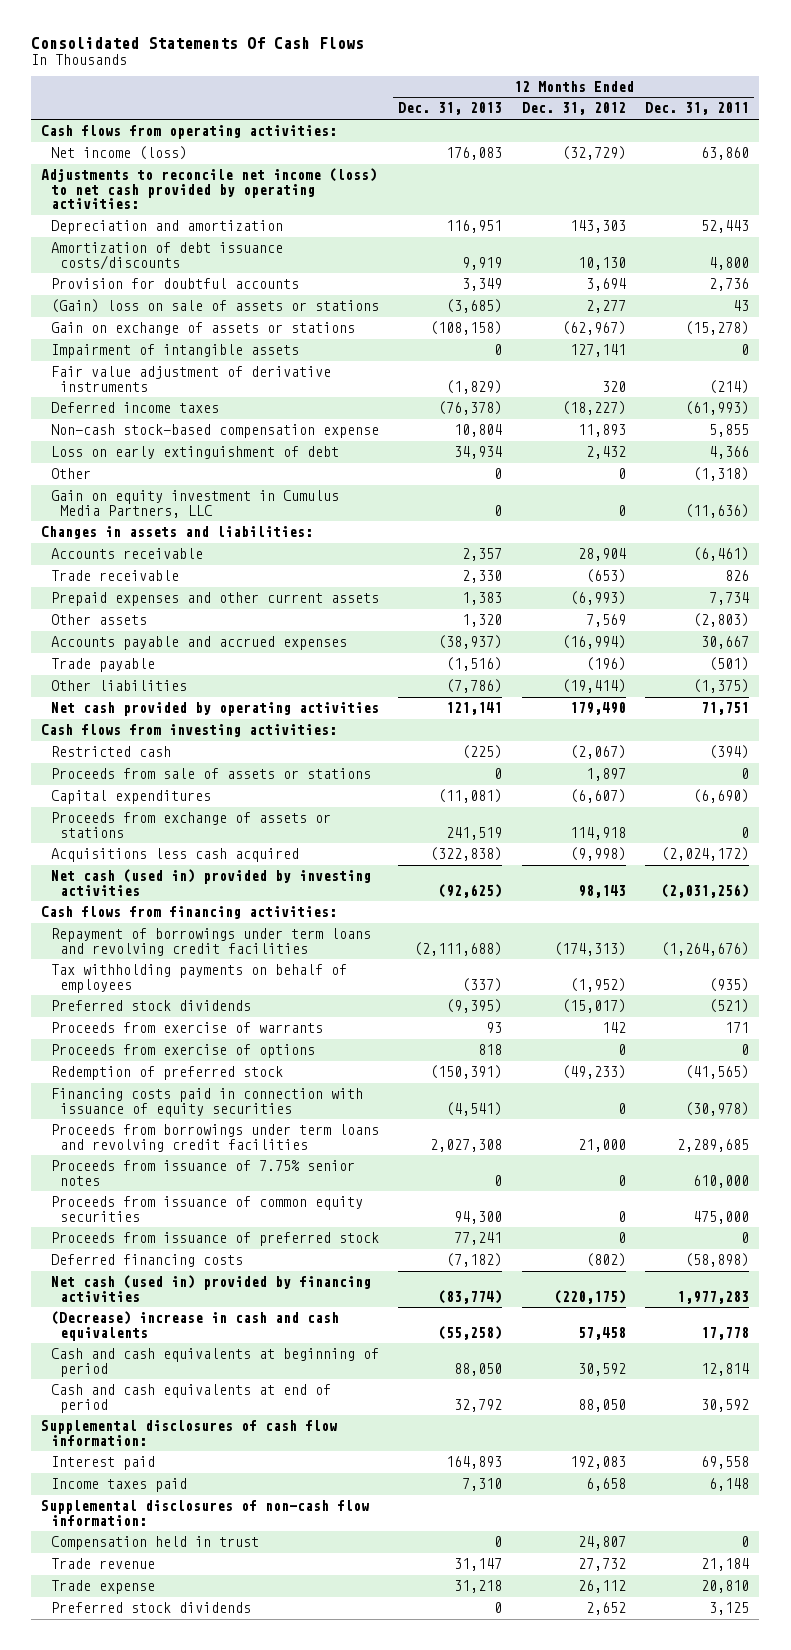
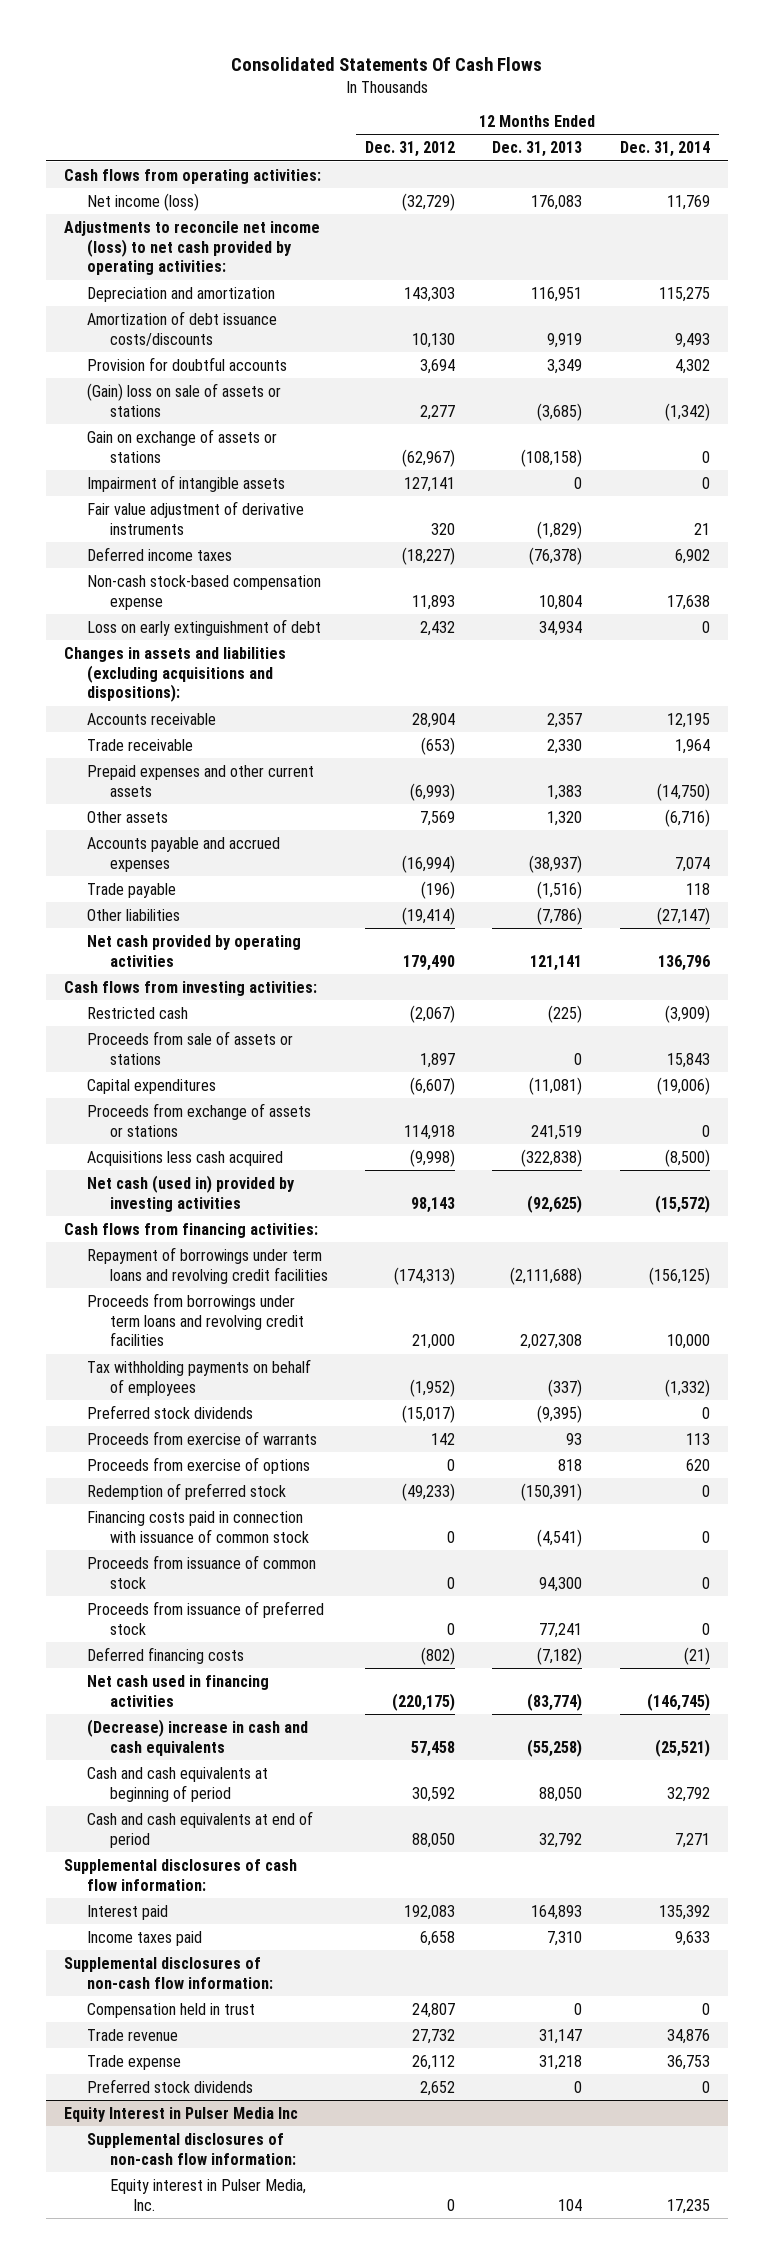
[645,102,750,116] Dec. 31, 2011 -> none
none -> [619,141,710,158] Dec. 31, 2014
[50,468,91,480] Other -> none
[50,490,339,518] Gain on equity investment in Cumulus Media Partners, LLC -> none
[41,526,314,540] Changes in assets and liabilities: -> [64,646,287,703] Changes in assets and liabilities (excluding acquisitions and dispositions):
[50,1124,379,1152] Proceeds from borrowings under term loans and revolving credit facilities -> [87,1292,305,1347] Proceeds from borrowings under term loans and revolving credit facilities
[50,1160,355,1186] Proceeds from issuance of 7.75% senior notes -> none
[50,1088,363,1117] Financing costs paid in connection with issuance of equity securities -> [87,1510,310,1543] Financing costs paid in connection with issuance of common stock
[50,1196,363,1222] Proceeds from issuance of common equity securities -> [87,1554,317,1589] Proceeds from issuance of common stock
[50,1275,371,1302] Net cash (used in) provided by financing activities -> [87,1674,270,1707] Net cash used in financing activities
none -> [64,2106,299,2122] Equity Interest in Pulser Media Inc
none -> [87,2132,297,2165] Supplemental disclosures of non-cash flow information:
none -> [110,2178,307,2211] Equity interest in Pulser Media, Inc.

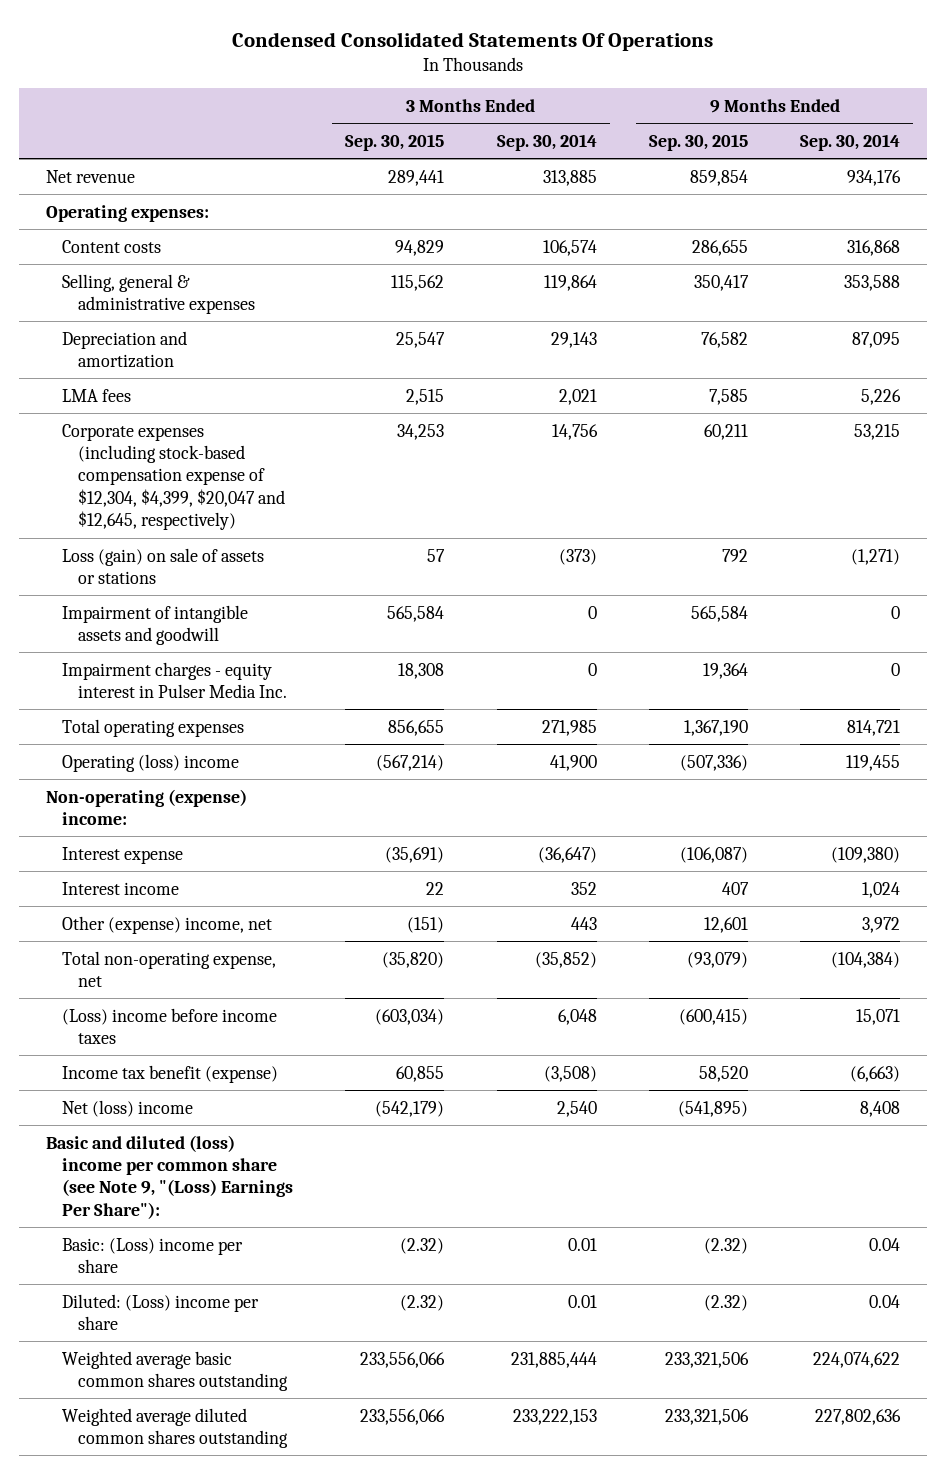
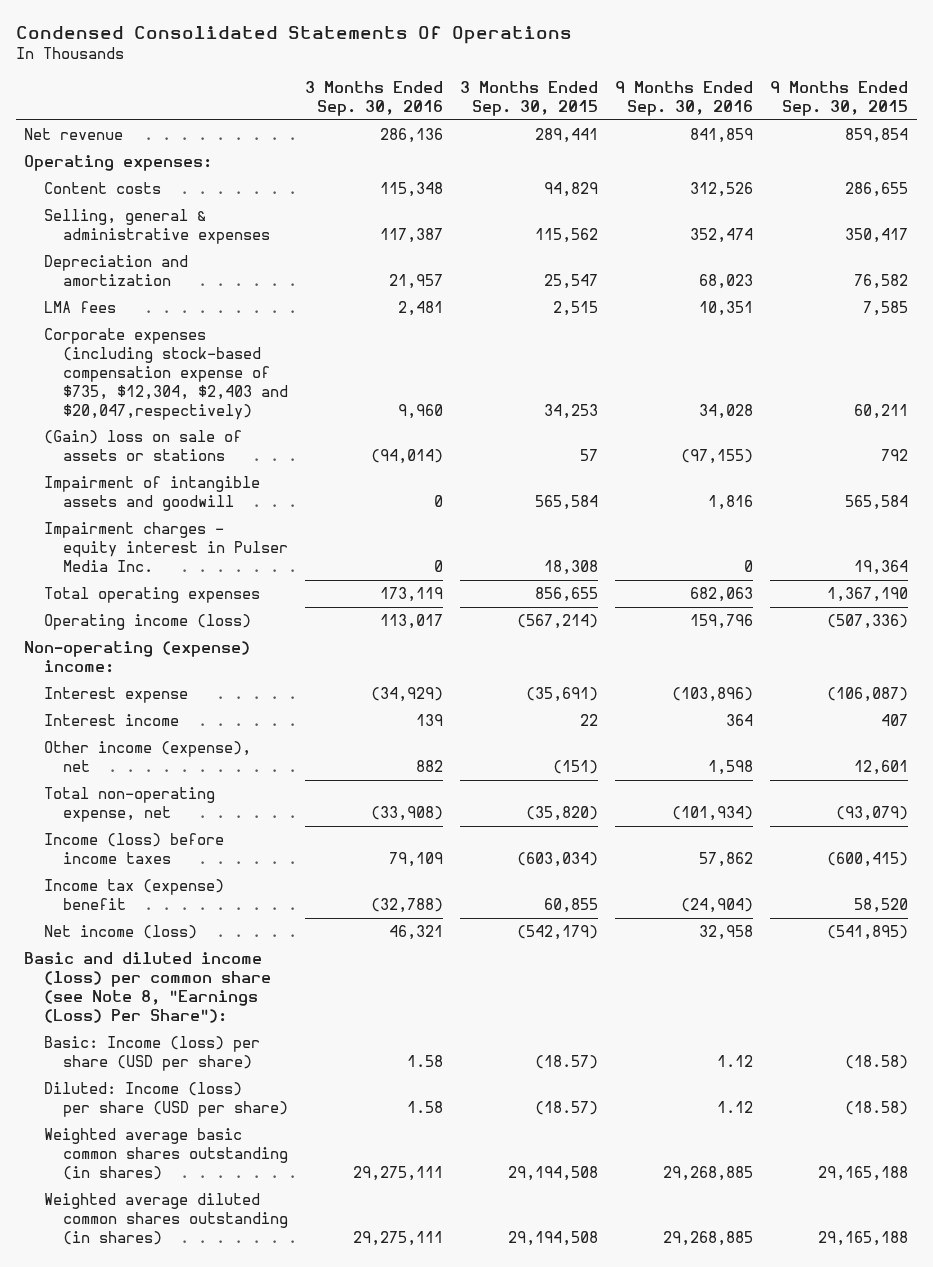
[496,133,597,151] Sep. 30, 2014 -> none
[800,133,901,151] Sep. 30, 2014 -> none
none -> [305,80,444,116] 3 Months Ended Sep. 30, 2016
none -> [615,80,754,116] 9 Months Ended Sep. 30, 2016
[61,423,286,531] Corporate expenses (including stock-based compensation expense of $12,304, $4,399, $20,047 and $12,645, respectively) -> [43,328,289,420] Corporate expenses (including stock-based compensation expense of $735, $12,304, $2,403 and $20,047,respectively)
[61,547,264,584] Loss (gain) on sale of assets or stations -> [43,430,242,461] (Gain) loss on sale of assets or stations
[61,753,239,772] Operating (loss) income -> [43,614,251,631] Operating income (loss)
[61,915,272,934] Other (expense) income, net -> [43,741,251,772] Other income (expense), net
[61,1007,277,1044] (Loss) income before income taxes -> [43,833,224,864] Income (loss) before income taxes
[61,1064,278,1083] Income tax benefit (expense) -> [43,879,224,910] Income tax (expense) benefit
[61,1099,193,1117] Net (loss) income -> [43,925,197,940] Net income (loss)
[45,1134,293,1219] Basic and diluted (loss) income per common share (see Note 9, "(Loss) Earnings Per Share"): -> [24,952,271,1023] Basic and diluted income (loss) per common share (see Note 8, "Earnings (Loss) Per Share"):
[61,1237,243,1273] Basic: (Loss) income per share -> [43,1036,260,1071] Basic: Income (loss) per share (USD per share)
[400,1237,445,1254] (2.32) -> [535,1054,599,1069] (18.57)
[703,1237,748,1254] (2.32) -> [845,1054,909,1069] (18.58)
[61,1293,259,1330] Diluted: (Loss) income per share -> [43,1082,289,1117] Diluted: Income (loss) per share (USD per share)
[400,1294,445,1311] (2.32) -> [535,1100,599,1115] (18.57)
[703,1294,748,1311] (2.32) -> [845,1100,909,1115] (18.58)
[61,1350,289,1391] Weighted average basic common shares outstanding -> [43,1128,289,1180] Weighted average basic common shares outstanding (in shares)
[360,1351,446,1368] 233,556,066 -> [508,1165,599,1181] 29,194,508
[664,1351,749,1368] 233,321,506 -> [818,1165,909,1181] 29,165,188
[61,1407,289,1448] Weighted average diluted common shares outstanding -> [43,1193,289,1245] Weighted average diluted common shares outstanding (in shares)
[360,1408,446,1425] 233,556,066 -> [508,1230,599,1246] 29,194,508
[664,1408,749,1425] 233,321,506 -> [818,1230,909,1246] 29,165,188

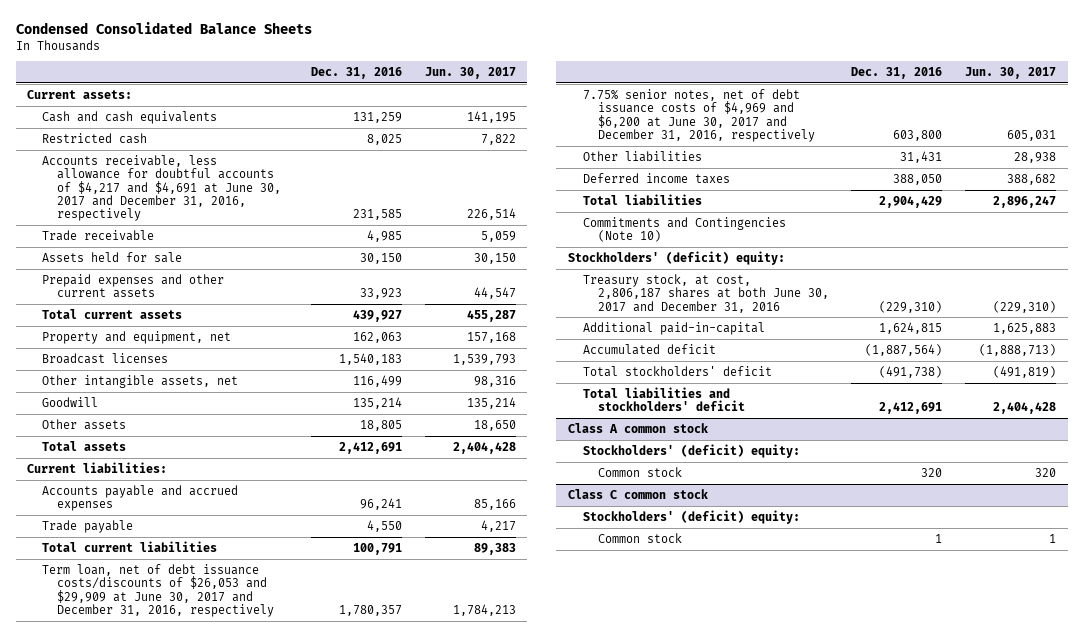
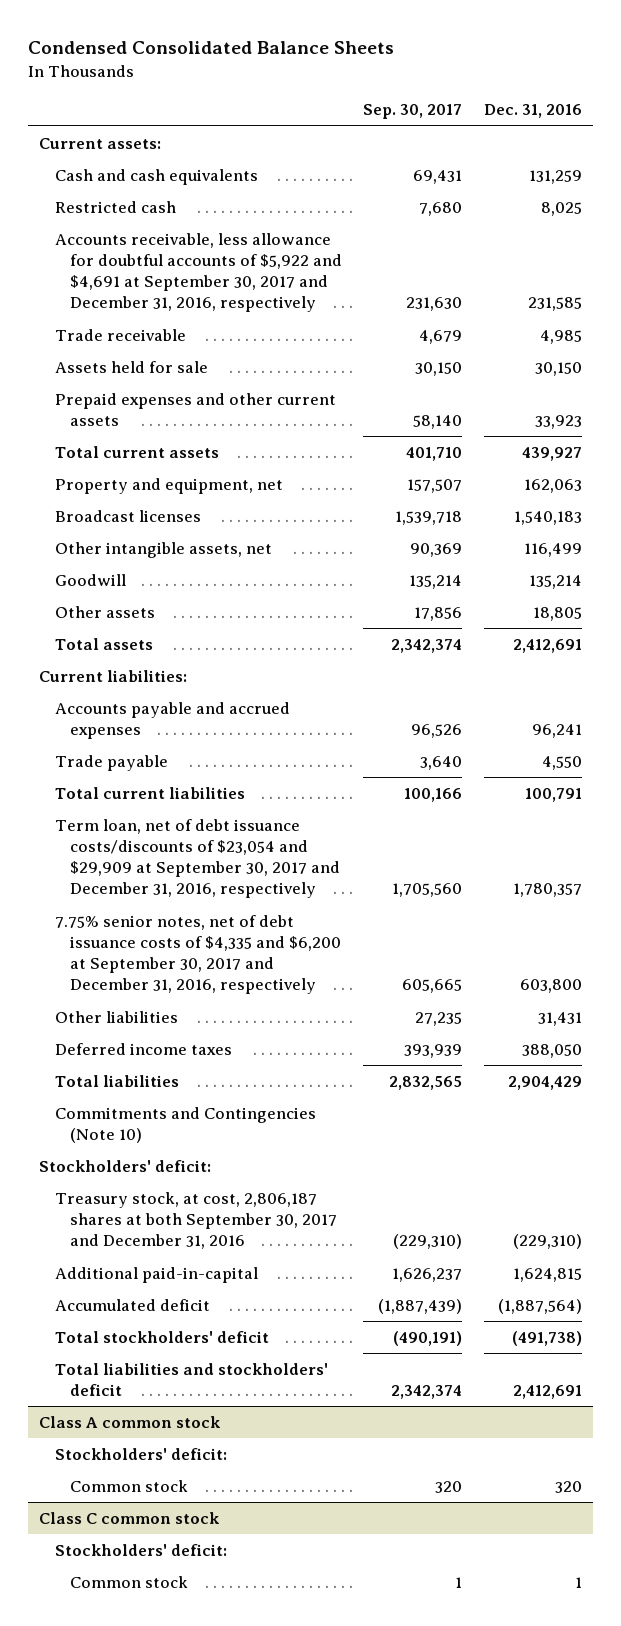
[424,66,516,79] Jun. 30, 2017 -> none
none -> [363,104,463,120] Sep. 30, 2017
[42,154,282,222] Accounts receivable, less allowance for doubtful accounts of $4,217 and $4,691 at June 30, 2017 and December 31, 2016, respectively -> [54,232,342,313] Accounts receivable, less allowance for doubtful accounts of $5,922 and $4,691 at September 30, 2017 and December 31, 2016, respectively
[42,563,275,618] Term loan, net of debt issuance costs/discounts of $26,053 and $29,909 at June 30, 2017 and December 31, 2016, respectively -> [54,818,340,899] Term loan, net of debt issuance costs/discounts of $23,054 and $29,909 at September 30, 2017 and December 31, 2016, respectively
[582,88,815,143] 7.75% senior notes, net of debt issuance costs of $4,969 and $6,200 at June 30, 2017 and December 31, 2016, respectively -> [54,914,341,995] 7.75% senior notes, net of debt issuance costs of $4,335 and $6,200 at September 30, 2017 and December 31, 2016, respectively
[567,250,785,265] Stockholders' (deficit) equity: -> [39,1159,212,1172] Stockholders' deficit:
[582,273,829,313] Treasury stock, at cost, 2,806,187 shares at both June 30, 2017 and December 31, 2016 -> [54,1191,337,1250] Treasury stock, at cost, 2,806,187 shares at both September 30, 2017 and December 31, 2016
[582,443,800,458] Stockholders' (deficit) equity: -> [54,1447,227,1460] Stockholders' deficit:
[582,509,800,524] Stockholders' (deficit) equity: -> [54,1543,227,1556] Stockholders' deficit:

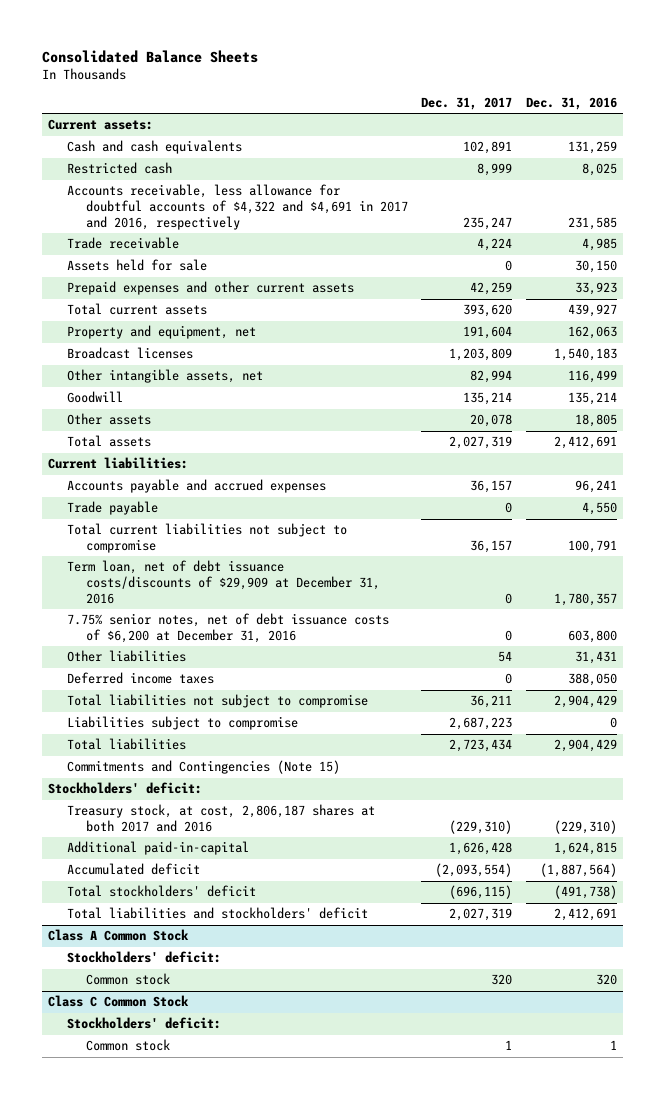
[28,41,395,55] Condensed Consolidated Balance Sheets -> [41,49,258,63] Consolidated Balance Sheets
[363,104,463,120] Sep. 30, 2017 -> none
none -> [421,97,513,111] Dec. 31, 2017
[54,232,342,313] Accounts receivable, less allowance for doubtful accounts of $5,922 and $4,691 at September 30, 2017 and December 31, 2016, respectively -> [66,184,408,230] Accounts receivable, less allowance for doubtful accounts of $4,322 and $4,691 in 2017 and 2016, respectively
[54,786,245,799] Total current liabilities -> [66,523,347,554] Total current liabilities not subject to compromise
[54,818,340,899] Term loan, net of debt issuance costs/discounts of $23,054 and $29,909 at September 30, 2017 and December 31, 2016, respectively -> [66,560,380,604] Term loan, net of debt issuance costs/discounts of $29,909 at December 31, 2016
[54,914,341,995] 7.75% senior notes, net of debt issuance costs of $4,335 and $6,200 at September 30, 2017 and December 31, 2016, respectively -> [66,613,389,644] 7.75% senior notes, net of debt issuance costs of $6,200 at December 31, 2016
none -> [66,694,368,709] Total liabilities not subject to compromise
none -> [66,716,298,731] Liabilities subject to compromise
[54,1106,316,1144] Commitments and Contingencies (Note 10) -> [66,760,340,775] Commitments and Contingencies (Note 15)
[54,1191,337,1250] Treasury stock, at cost, 2,806,187 shares at both September 30, 2017 and December 31, 2016 -> [66,804,375,833] Treasury stock, at cost, 2,806,187 shares at both 2017 and 2016
[39,1415,222,1428] Class A common stock -> [48,929,190,942] Class A Common Stock
[39,1511,221,1524] Class C common stock -> [48,995,190,1008] Class C Common Stock

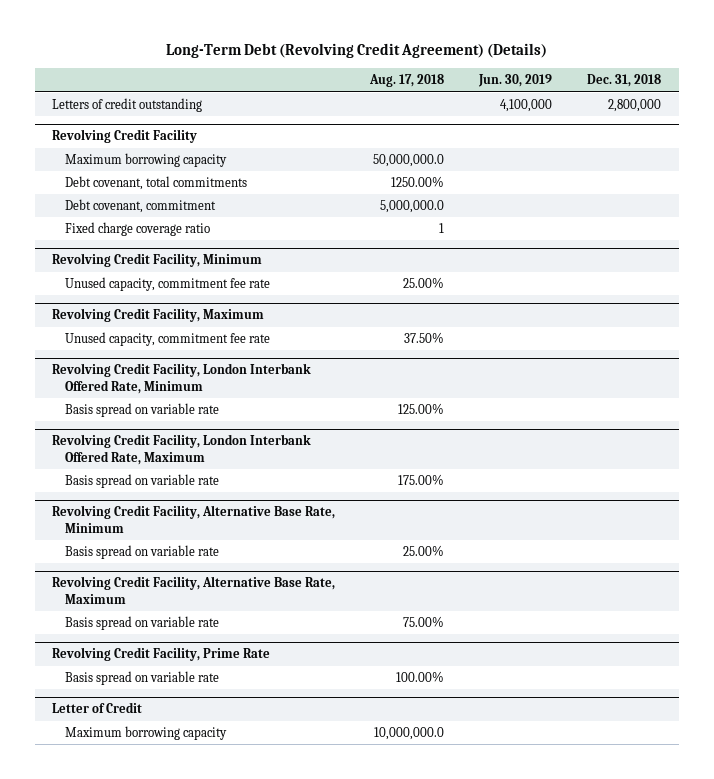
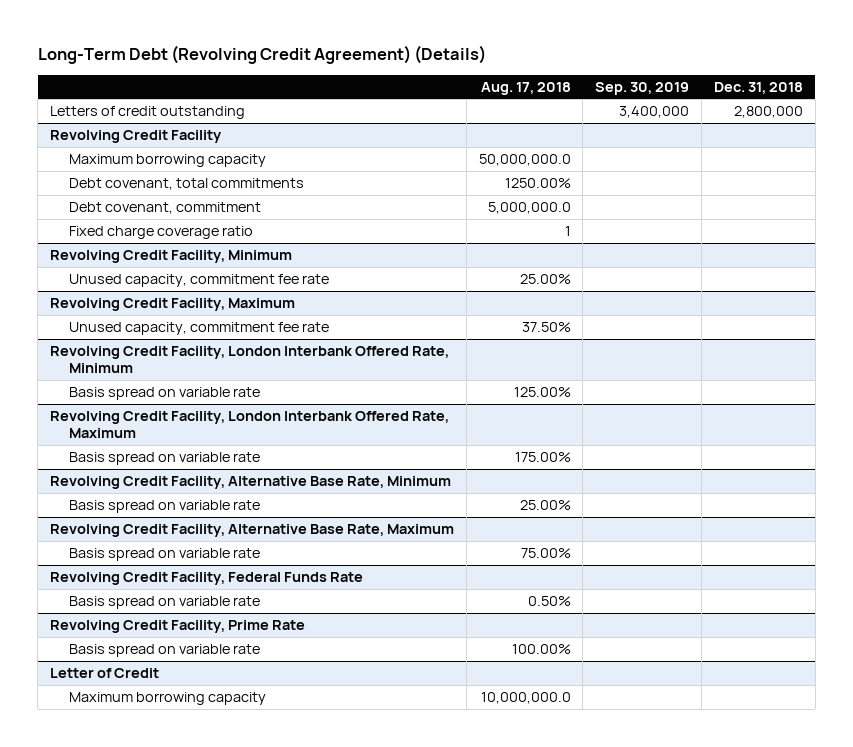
[478,74,553,88] Jun. 30, 2019 -> none
none -> [595,81,690,95] Sep. 30, 2019
none -> [50,572,364,586] Revolving Credit Facility, Federal Funds Rate
none -> [69,596,261,610] Basis spread on variable rate

